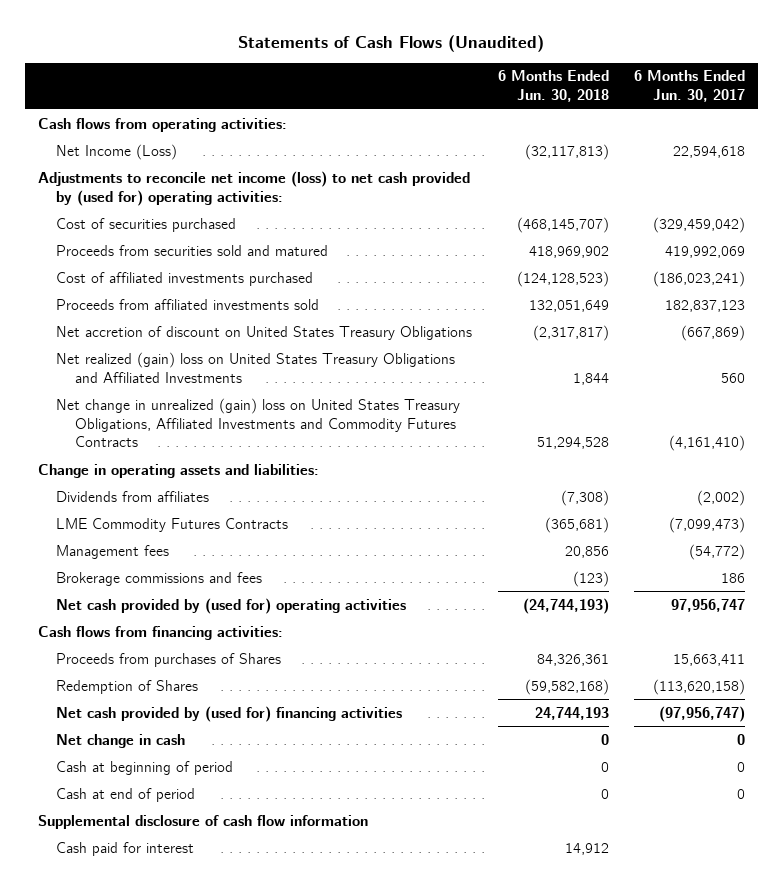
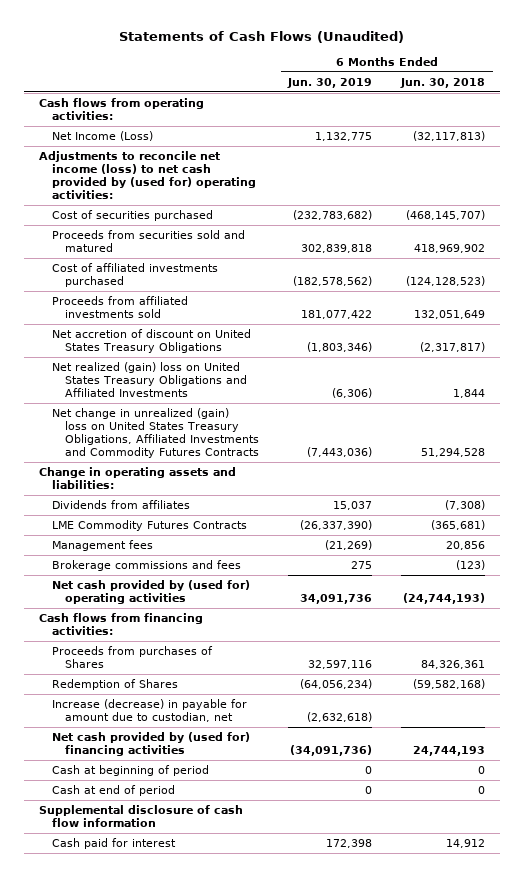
[633,70,745,103] 6 Months Ended Jun. 30, 2017 -> none
none -> [286,77,372,88] Jun. 30, 2019
none -> [51,698,247,722] Increase (decrease) in payable for amount due to custodian, net
[56,733,186,748] Net change in cash -> none

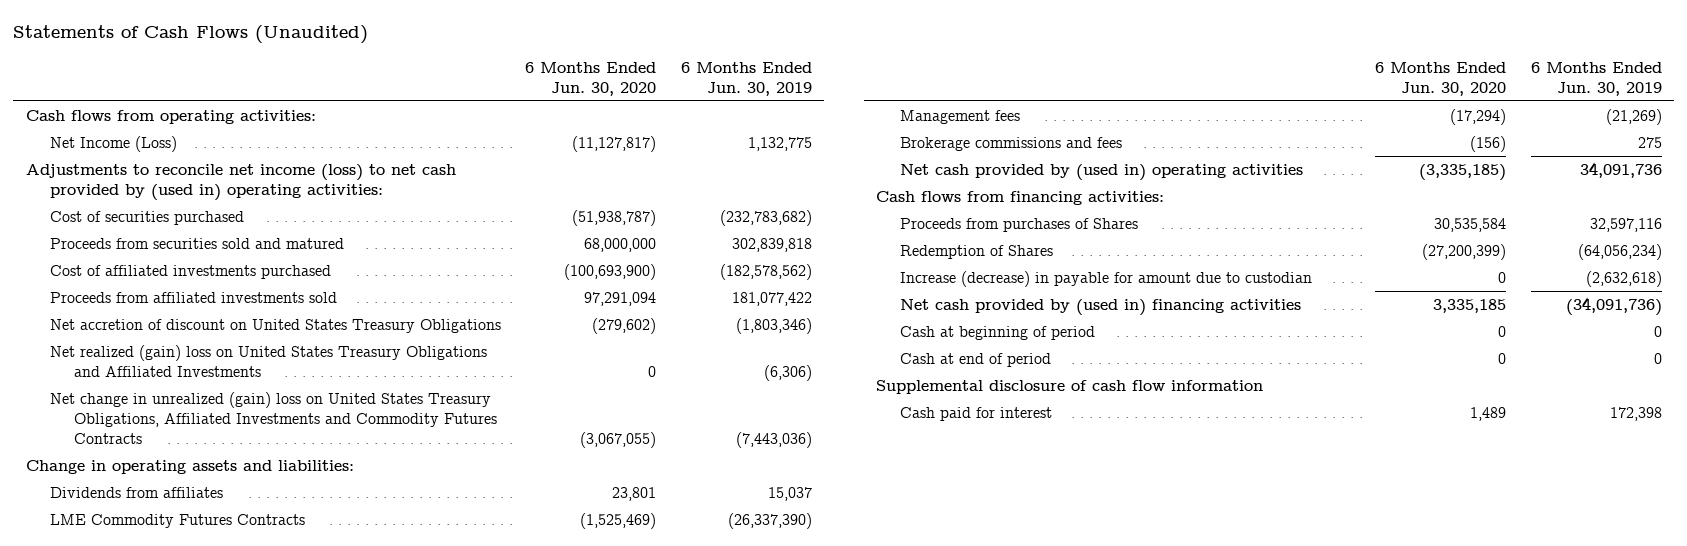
[400,77,486,88] Jun. 30, 2018 -> none
none -> [525,61,657,96] 6 Months Ended Jun. 30, 2020
[38,150,256,199] Adjustments to reconcile net income (loss) to net cash provided by (used for) operating activities: -> [25,163,456,202] Adjustments to reconcile net income (loss) to net cash provided by (used in) operating activities:
[51,579,250,604] Net cash provided by (used for) operating activities -> [899,163,1303,181] Net cash provided by (used in) operating activities
[51,698,247,722] Increase (decrease) in payable for amount due to custodian, net -> [899,270,1312,287] Increase (decrease) in payable for amount due to custodian
[51,731,250,756] Net cash provided by (used for) financing activities -> [899,298,1301,316] Net cash provided by (used in) financing activities

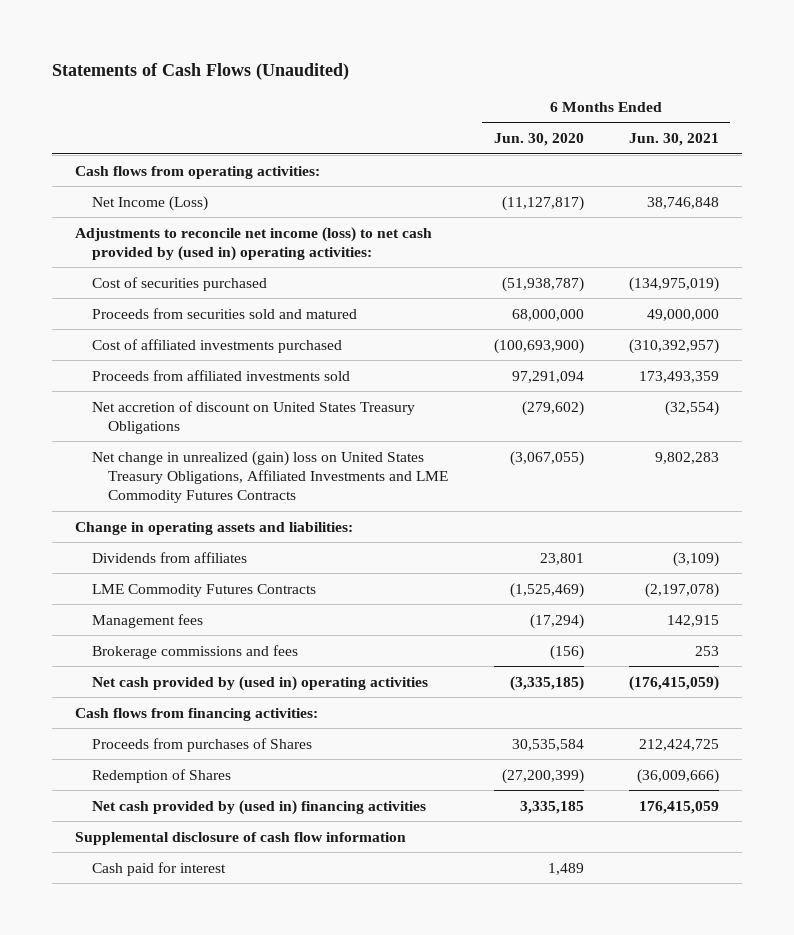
[680,61,812,96] 6 Months Ended Jun. 30, 2019 -> none
none -> [628,133,719,147] Jun. 30, 2021
[49,344,487,378] Net realized (gain) loss on United States Treasury Obligations and Affiliated Investments -> none
[49,391,497,445] Net change in unrealized (gain) loss on United States Treasury Obligations, Affiliated Investments and Commodity Futures Contracts -> [91,450,449,504] Net change in unrealized (gain) loss on United States Treasury Obligations, Affiliated Investments and LME Commodity Futures Contracts
[899,270,1312,287] Increase (decrease) in payable for amount due to custodian -> none
[899,325,1095,340] Cash at beginning of period -> none
[899,352,1051,367] Cash at end of period -> none

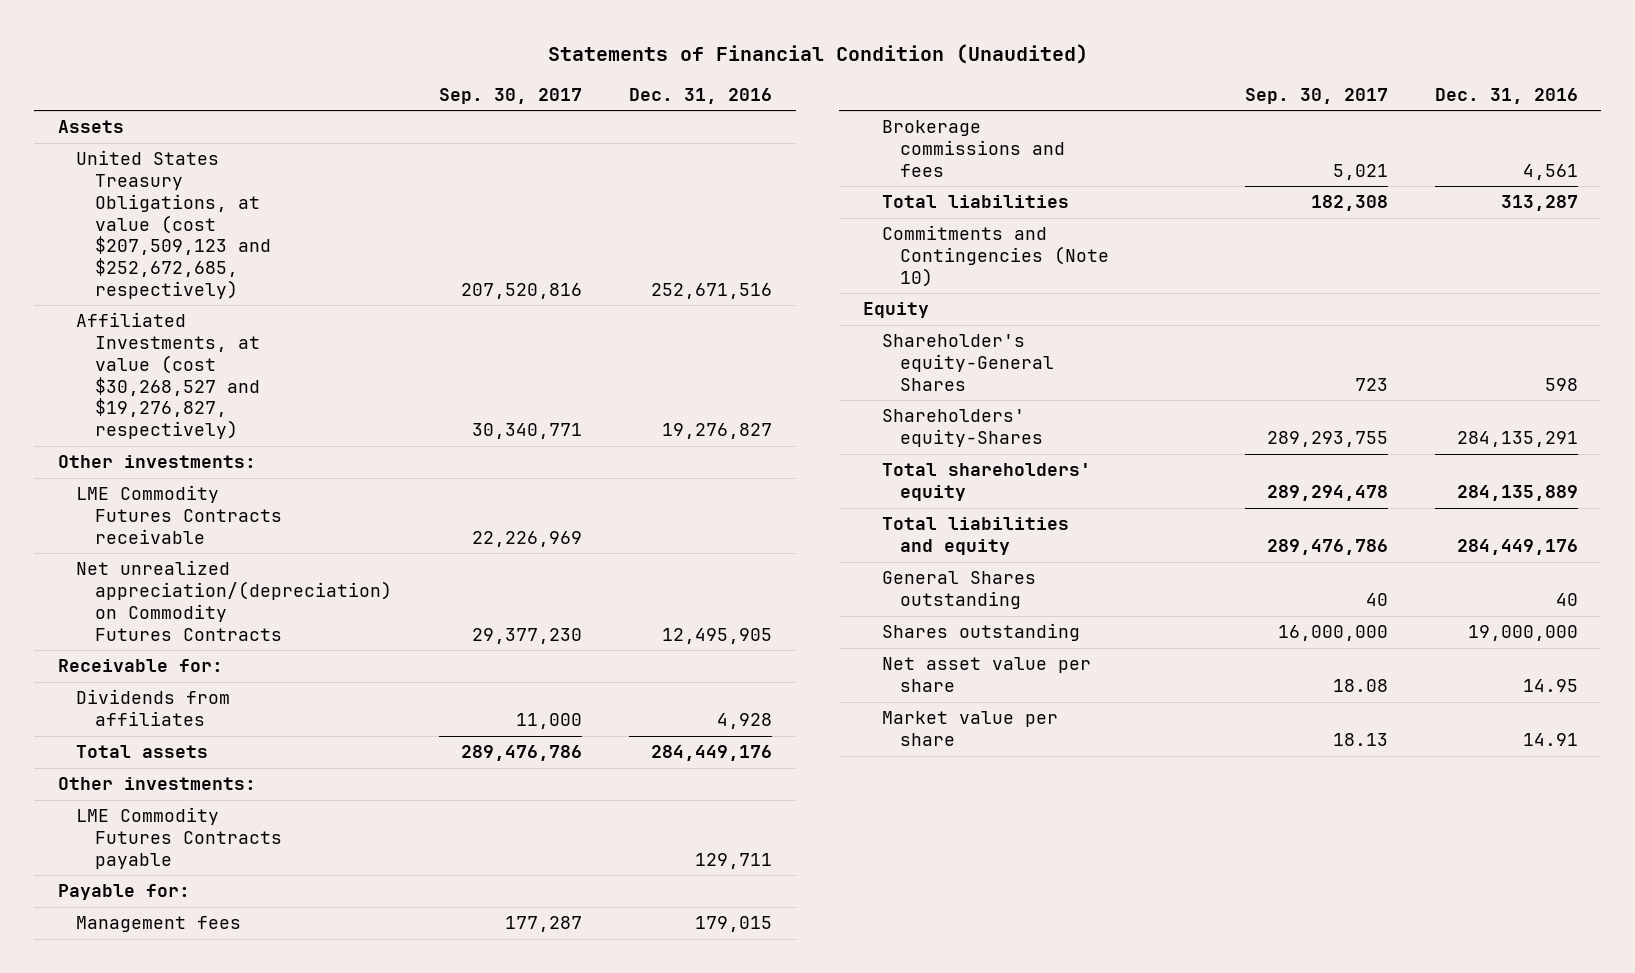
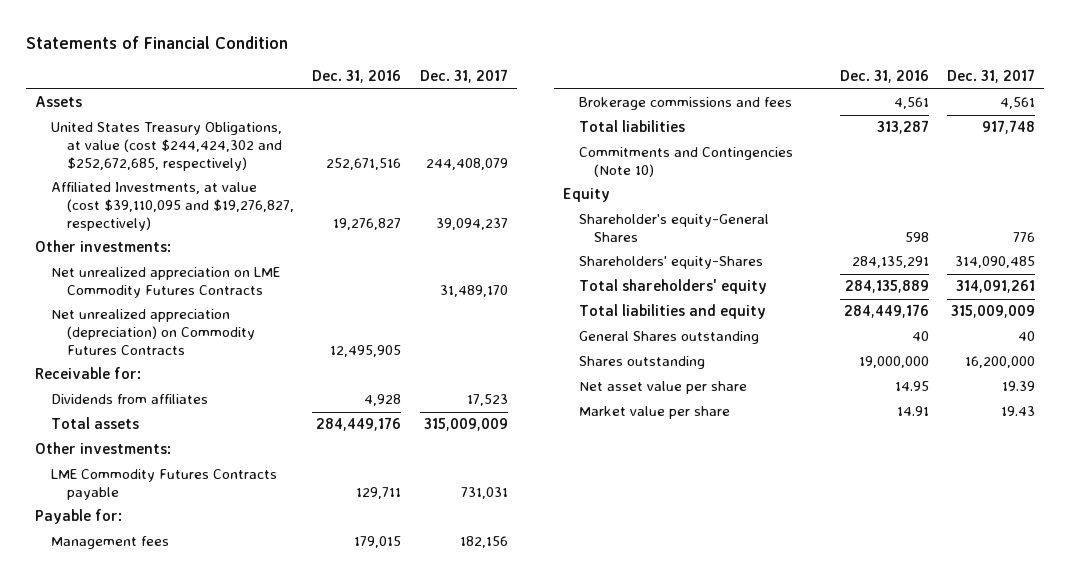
[547,43,1088,64] Statements of Financial Condition (Unaudited) -> [26,36,289,50] Statements of Financial Condition
[439,87,583,104] Sep. 30, 2017 -> none
none -> [419,69,508,84] Dec. 31, 2017
[76,150,272,299] United States Treasury Obligations, at value (cost $207,509,123 and $252,672,685, respectively) -> [51,122,283,171] United States Treasury Obligations, at value (cost $244,424,302 and $252,672,685, respectively)
[76,312,261,440] Affiliated Investments, at value (cost $30,268,527 and $19,276,827, respectively) -> [51,182,294,231] Affiliated Investments, at value (cost $39,110,095 and $19,276,827, respectively)
[76,485,283,544] LME Commodity Futures Contracts receivable -> none
none -> [51,267,281,299] Net unrealized appreciation on LME Commodity Futures Contracts
[76,560,393,641] Net unrealized appreciation/(depreciation) on Commodity Futures Contracts -> [51,309,255,355] Net unrealized appreciation (depreciation) on Commodity Futures Contracts

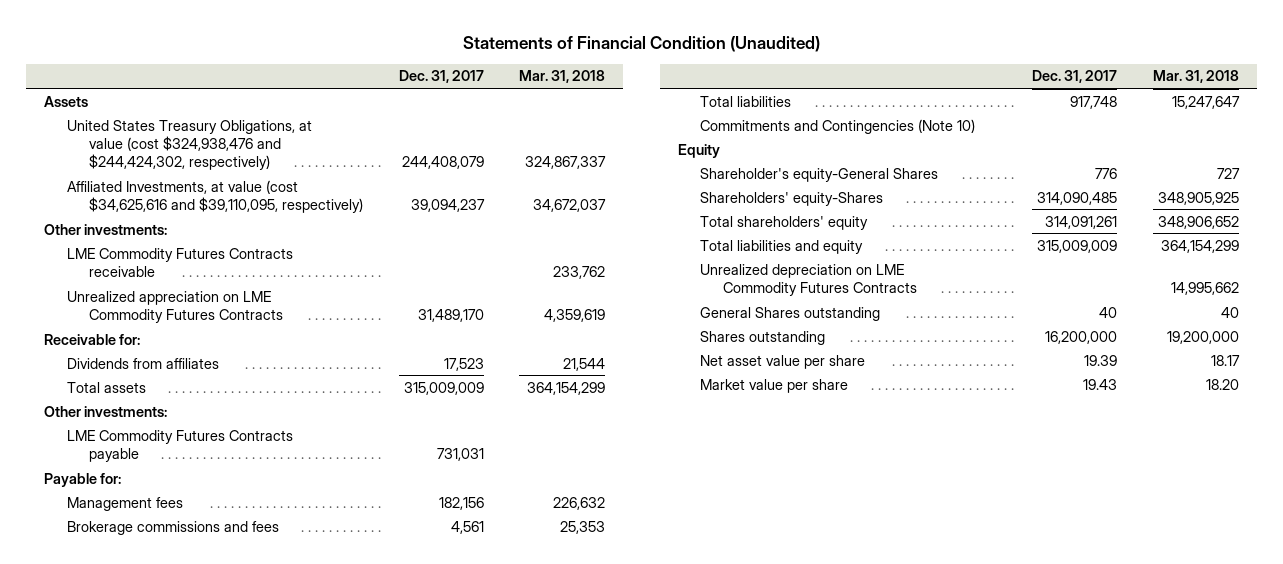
[26,36,289,50] Statements of Financial Condition -> [462,36,820,53] Statements of Financial Condition (Unaudited)
[312,70,402,84] Dec. 31, 2016 -> none
none -> [519,70,606,84] Mar. 31, 2018
[51,122,283,171] United States Treasury Obligations, at value (cost $244,424,302 and $252,672,685, respectively) -> [66,119,312,171] United States Treasury Obligations, at value (cost $324,938,476 and $244,424,302, respectively)
[51,182,294,231] Affiliated Investments, at value (cost $39,110,095 and $19,276,827, respectively) -> [66,179,364,213] Affiliated Investments, at value (cost $34,625,616 and $39,110,095, respectively)
[51,309,255,355] Net unrealized appreciation (depreciation) on Commodity Futures Contracts -> none
none -> [66,247,293,277] LME Commodity Futures Contracts receivable
[51,267,281,299] Net unrealized appreciation on LME Commodity Futures Contracts -> [66,290,284,323] Unrealized appreciation on LME Commodity Futures Contracts
none -> [700,263,917,296] Unrealized depreciation on LME Commodity Futures Contracts

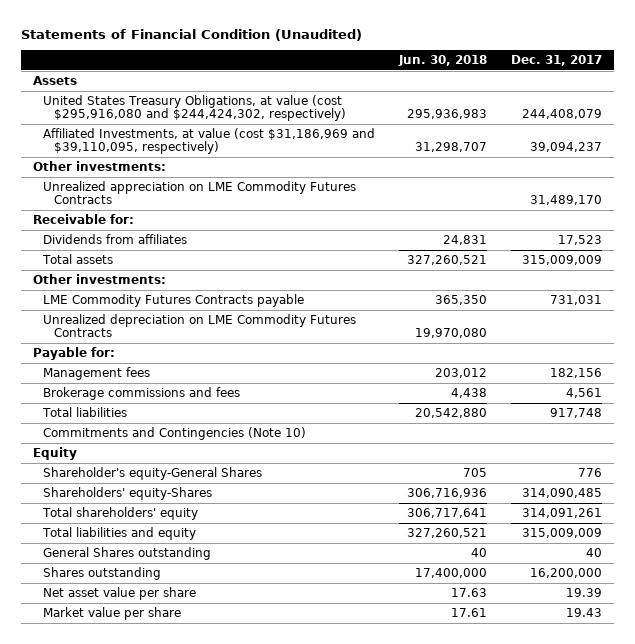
[519,70,606,84] Mar. 31, 2018 -> none
none -> [398,55,488,67] Jun. 30, 2018
[66,119,312,171] United States Treasury Obligations, at value (cost $324,938,476 and $244,424,302, respectively) -> [43,95,346,122] United States Treasury Obligations, at value (cost $295,916,080 and $244,424,302, respectively)
[66,179,364,213] Affiliated Investments, at value (cost $34,625,616 and $39,110,095, respectively) -> [43,128,376,155] Affiliated Investments, at value (cost $31,186,969 and $39,110,095, respectively)
[66,247,293,277] LME Commodity Futures Contracts receivable -> none
[700,263,917,296] Unrealized depreciation on LME Commodity Futures Contracts -> [43,314,357,338] Unrealized depreciation on LME Commodity Futures Contracts

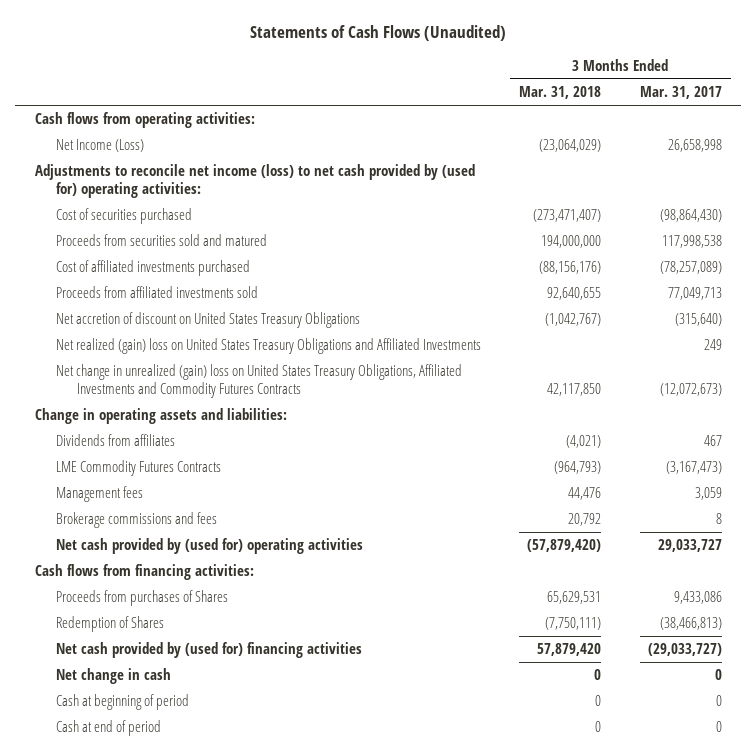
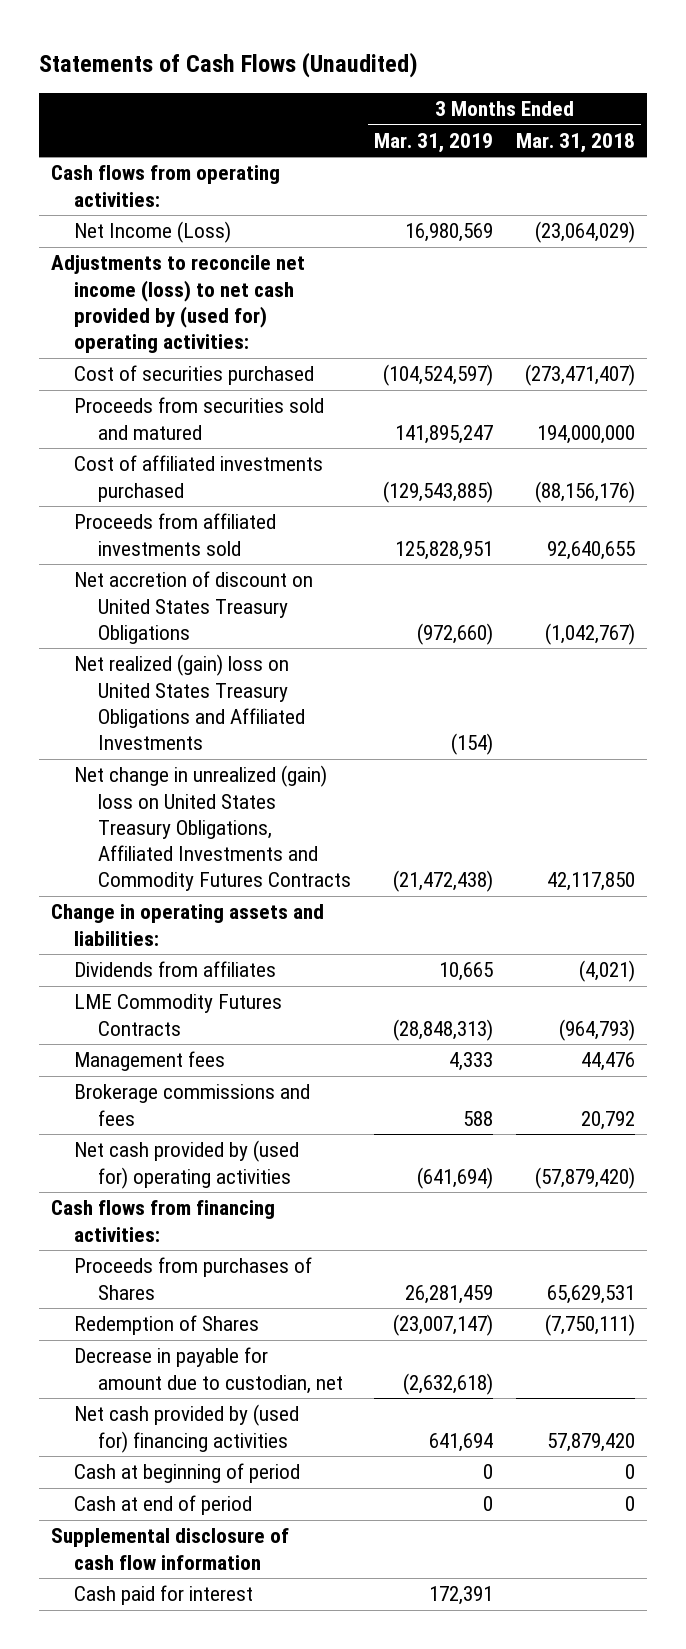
[639,86,722,100] Mar. 31, 2017 -> none
none -> [373,132,493,153] Mar. 31, 2019
none -> [74,1347,343,1394] Decrease in payable for amount due to custodian, net
[55,668,171,685] Net change in cash -> none
none -> [50,1528,289,1570] Supplemental disclosure of cash flow information
none -> [74,1585,254,1606] Cash paid for interest

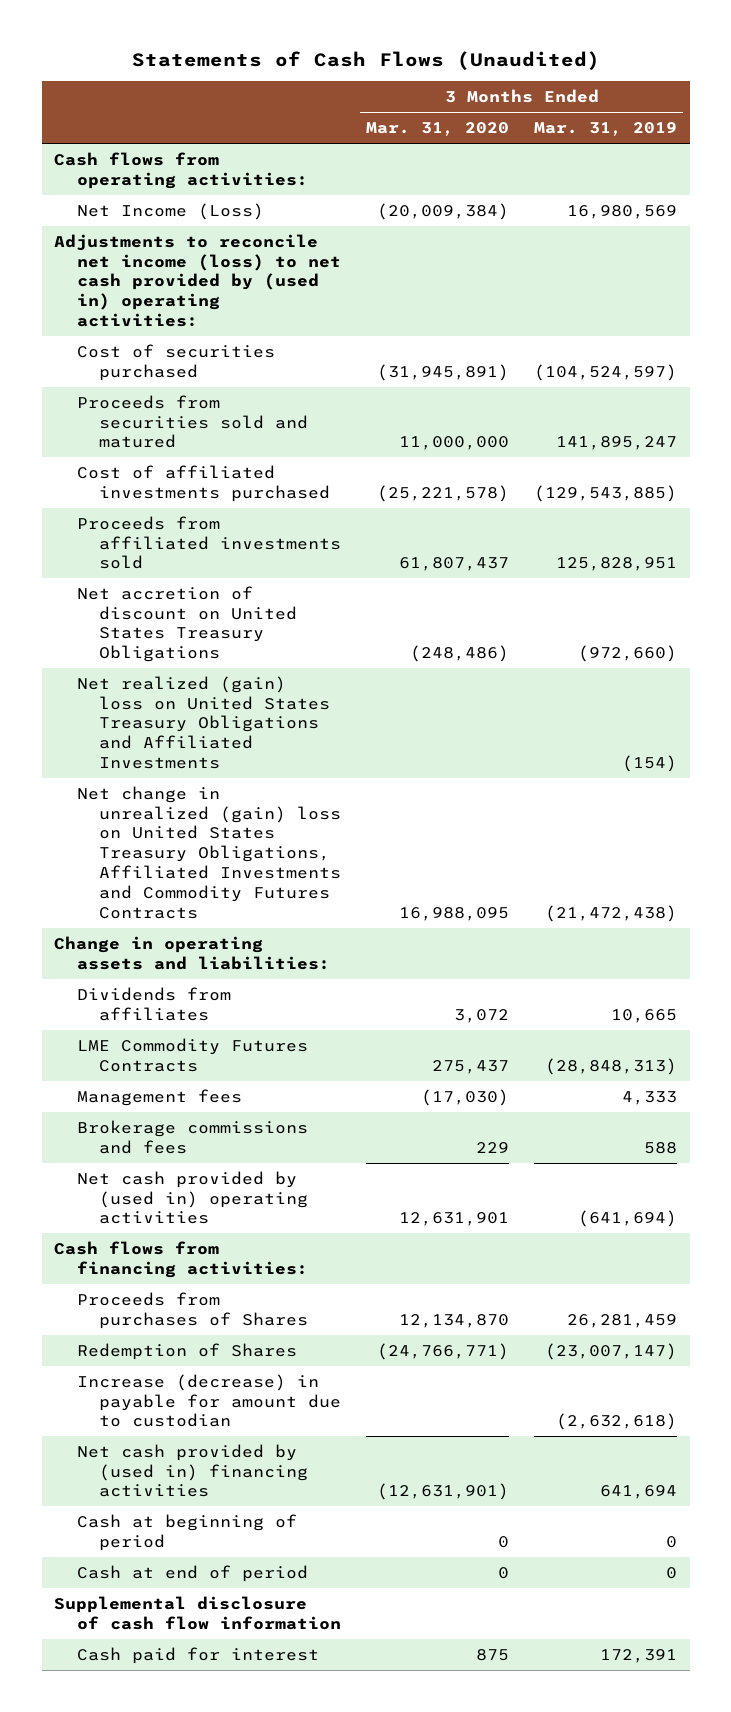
[516,132,636,153] Mar. 31, 2018 -> none
none -> [366,122,510,137] Mar. 31, 2020
[50,255,305,354] Adjustments to reconcile net income (loss) to net cash provided by (used for) operating activities: -> [54,233,341,328] Adjustments to reconcile net income (loss) to net cash provided by (used in) operating activities:
[74,1140,300,1189] Net cash provided by (used for) operating activities -> [76,1170,309,1225] Net cash provided by (used in) operating activities
[74,1347,343,1394] Decrease in payable for amount due to custodian, net -> [76,1373,342,1428] Increase (decrease) in payable for amount due to custodian
[74,1404,300,1453] Net cash provided by (used for) financing activities -> [76,1443,309,1498] Net cash provided by (used in) financing activities

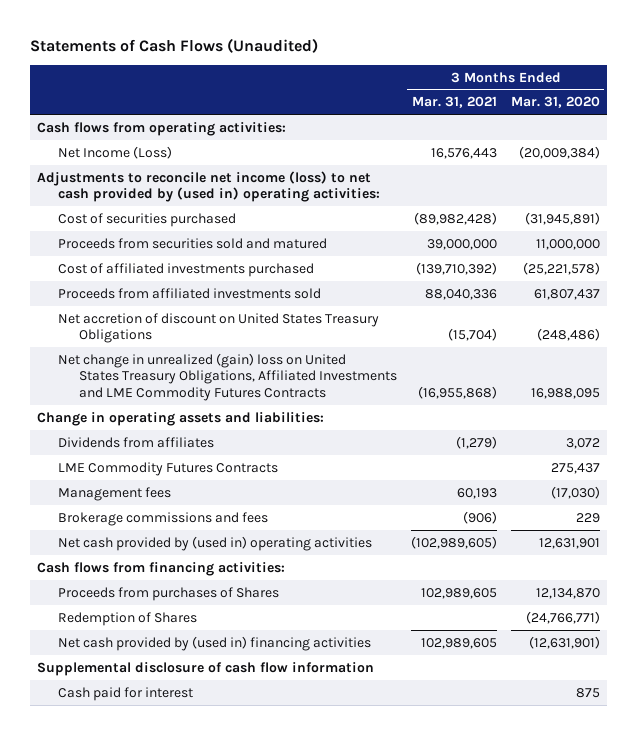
[534,122,678,137] Mar. 31, 2019 -> none
none -> [411,96,497,109] Mar. 31, 2021
[76,675,331,770] Net realized (gain) loss on United States Treasury Obligations and Affiliated Investments -> none
[76,785,342,919] Net change in unrealized (gain) loss on United States Treasury Obligations, Affiliated Investments and Commodity Futures Contracts -> [57,352,397,401] Net change in unrealized (gain) loss on United States Treasury Obligations, Affiliated Investments and LME Commodity Futures Contracts
[76,1373,342,1428] Increase (decrease) in payable for amount due to custodian -> none
[76,1513,297,1551] Cash at beginning of period -> none
[76,1564,308,1582] Cash at end of period -> none

